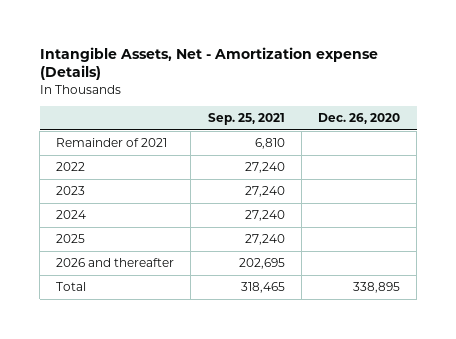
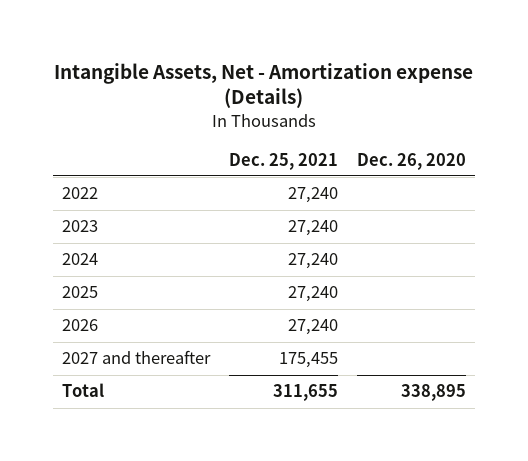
[207,113,285,126] Sep. 25, 2021 -> none
none -> [229,152,339,170] Dec. 25, 2021
[56,138,168,148] Remainder of 2021 -> none
none -> [62,319,99,332] 2026
[56,258,175,268] 2026 and thereafter -> [62,350,212,365] 2027 and thereafter

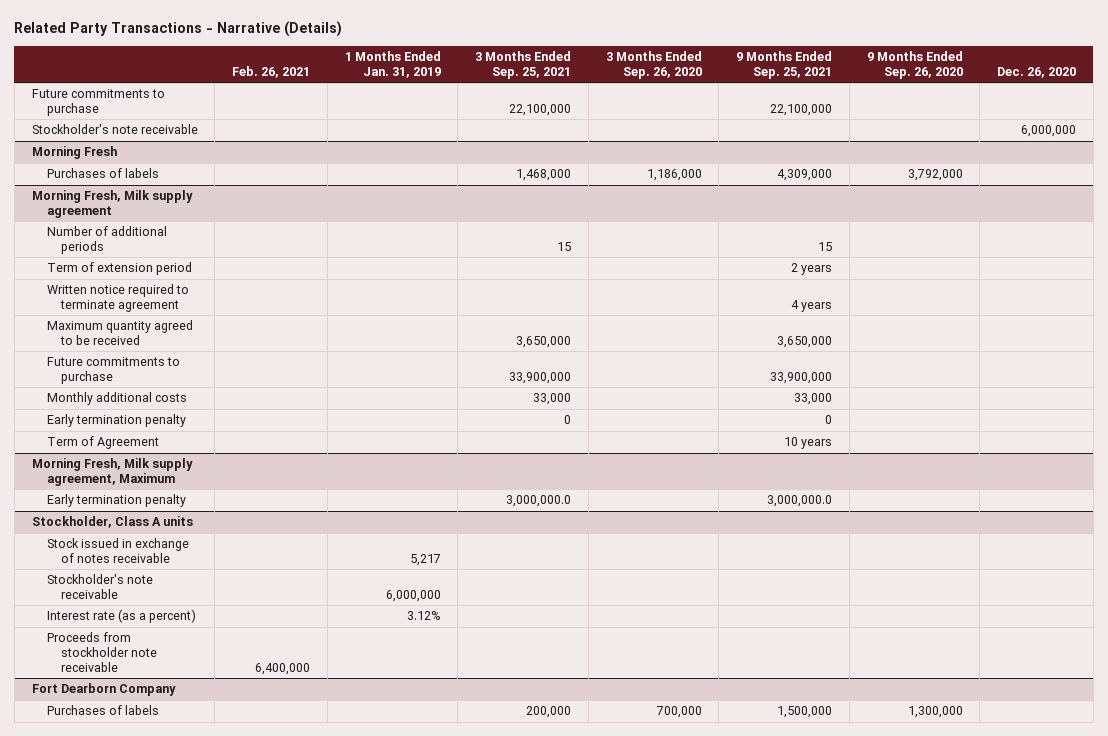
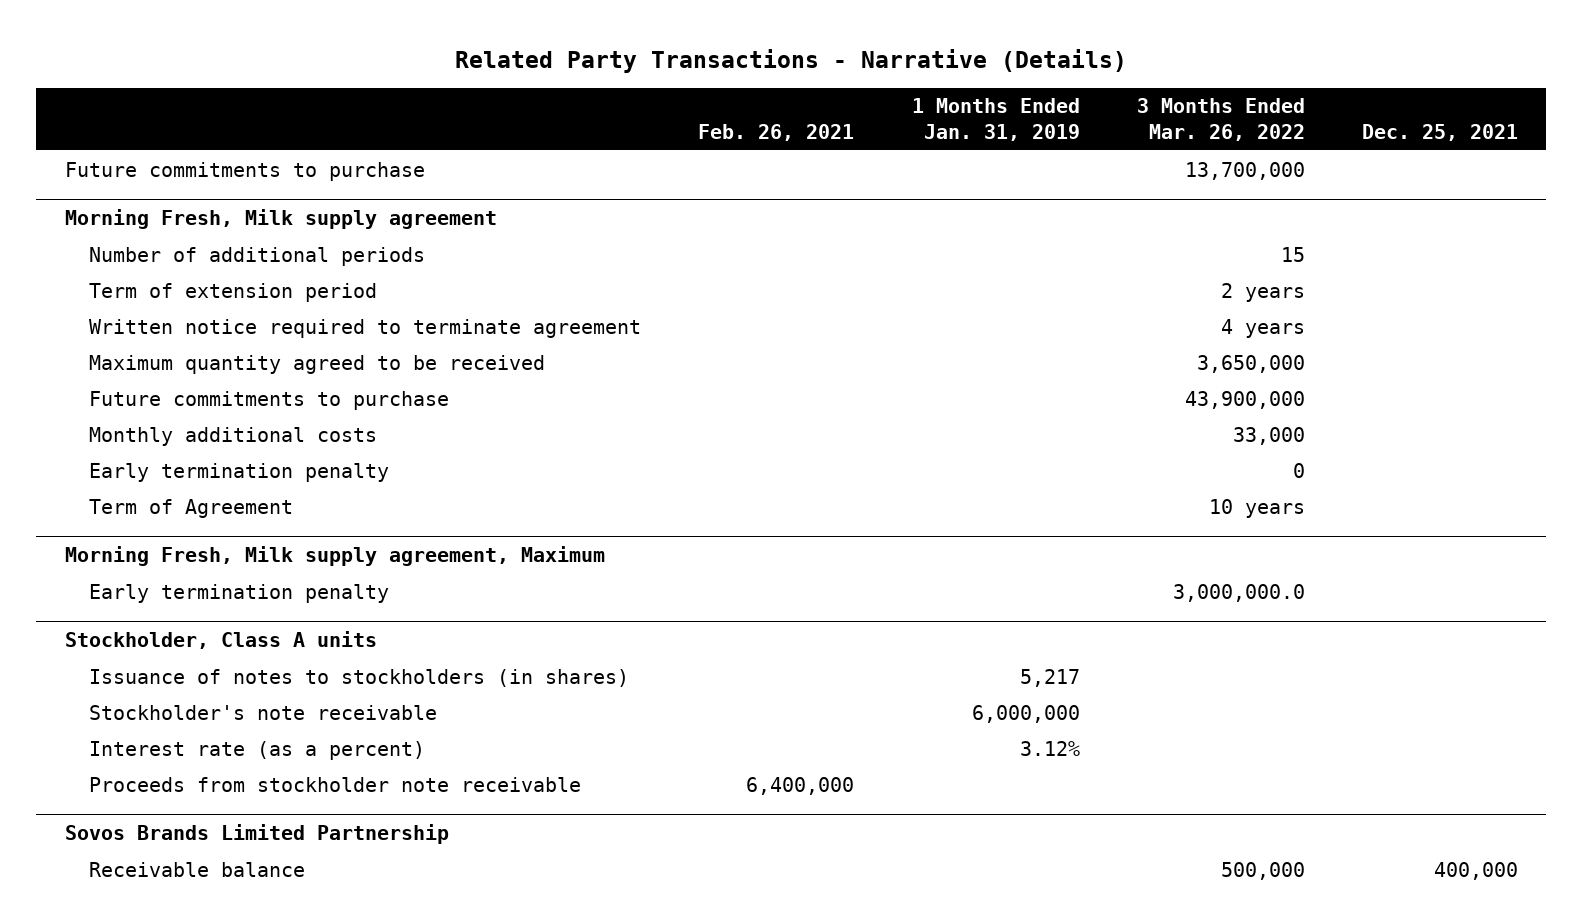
[475,50,572,79] 3 Months Ended Sep. 25, 2021 -> none
[605,50,702,79] 3 Months Ended Sep. 26, 2020 -> none
[736,50,833,79] 9 Months Ended Sep. 25, 2021 -> none
[866,50,963,79] 9 Months Ended Sep. 26, 2020 -> none
[997,66,1077,78] Dec. 26, 2020 -> none
none -> [1136,98,1305,141] 3 Months Ended Mar. 26, 2022
none -> [1361,123,1518,141] Dec. 25, 2021
[31,124,198,135] Stockholder's note receivable -> none
[31,146,117,160] Morning Fresh -> none
[46,168,159,179] Purchases of labels -> none
[46,538,189,564] Stock issued in exchange of notes receivable -> [89,668,630,687] Issuance of notes to stockholders (in shares)
[31,683,176,697] Fort Dearborn Company -> none
[46,705,159,716] Purchases of labels -> none
none -> [64,824,449,845] Sovos Brands Limited Partnership
none -> [89,861,306,877] Receivable balance

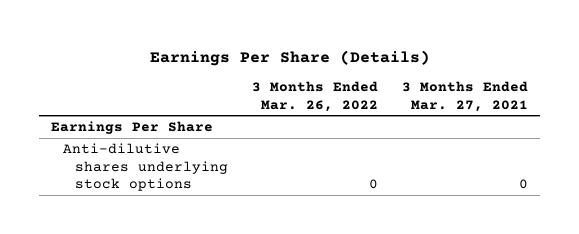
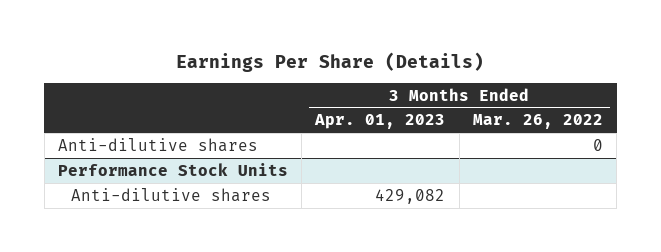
[401,81,528,112] 3 Months Ended Mar. 27, 2021 -> none
none -> [314,114,446,130] Apr. 01, 2023
[51,120,214,134] Earnings Per Share -> none
[63,142,229,192] Anti-dilutive shares underlying stock options -> [57,137,258,152] Anti-dilutive shares
none -> [57,162,288,176] Performance Stock Units
none -> [71,187,272,202] Anti-dilutive shares

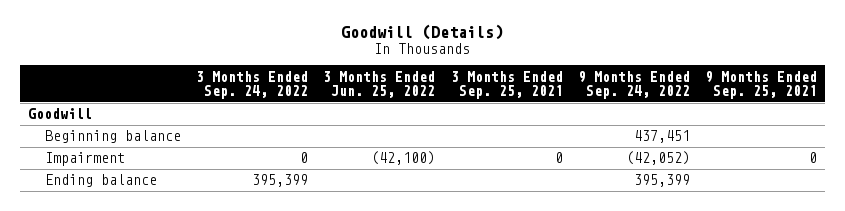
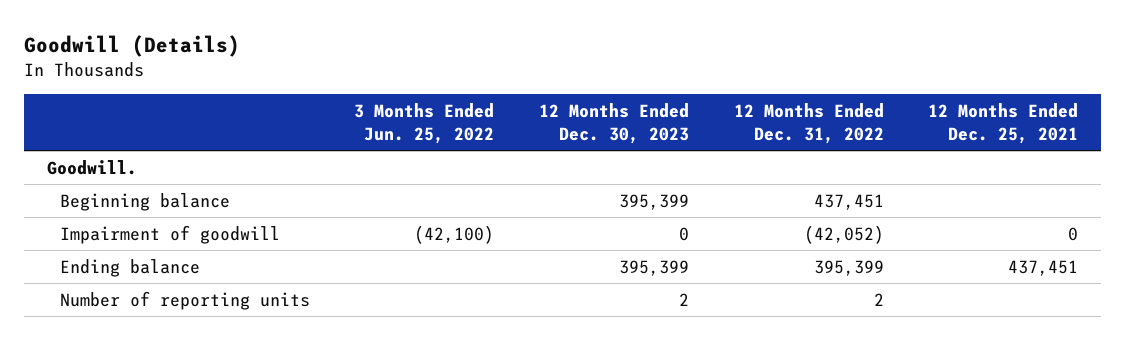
[195,70,308,99] 3 Months Ended Sep. 24, 2022 -> none
[450,70,563,99] 3 Months Ended Sep. 25, 2021 -> none
[577,70,690,99] 9 Months Ended Sep. 24, 2022 -> none
[705,70,818,99] 9 Months Ended Sep. 25, 2021 -> none
none -> [539,102,690,144] 12 Months Ended Dec. 30, 2023
none -> [733,102,884,144] 12 Months Ended Dec. 31, 2022
none -> [928,102,1079,144] 12 Months Ended Dec. 25, 2021
[27,108,92,120] Goodwill -> [46,159,137,175] Goodwill.
[44,152,125,167] Impairment -> [59,224,280,244] Impairment of goodwill
none -> [59,290,310,310] Number of reporting units

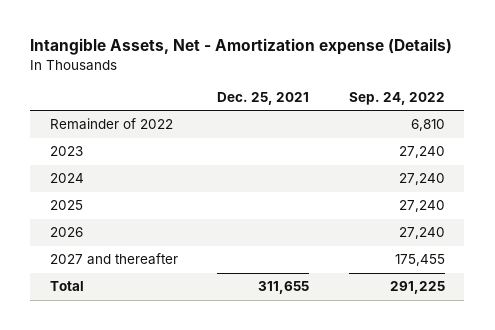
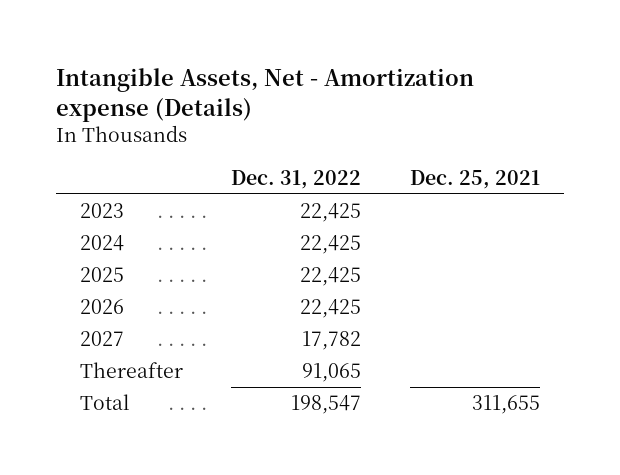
[348,91,445,105] Sep. 24, 2022 -> none
none -> [231,169,362,189] Dec. 31, 2022
[49,118,173,131] Remainder of 2022 -> none
none -> [80,331,125,347] 2027
[49,253,178,266] 2027 and thereafter -> [80,362,184,379] Thereafter

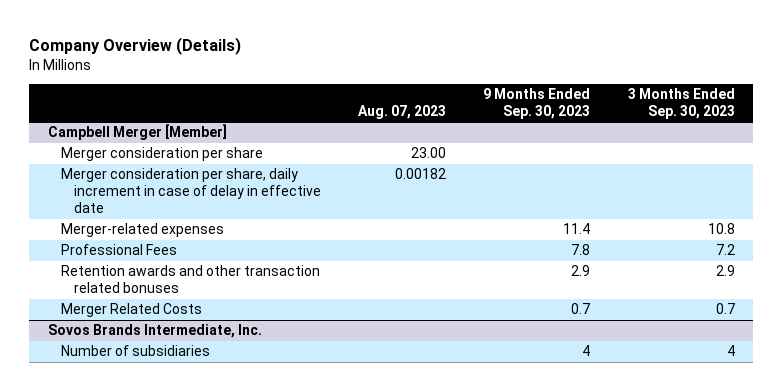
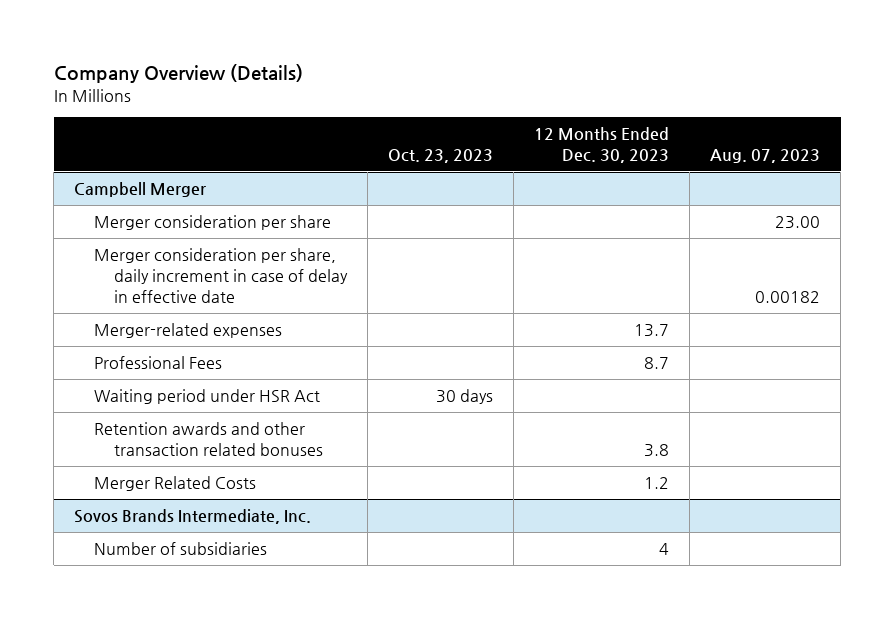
[483,87,591,119] 9 Months Ended Sep. 30, 2023 -> none
[627,87,735,119] 3 Months Ended Sep. 30, 2023 -> none
none -> [387,148,493,163] Oct. 23, 2023
none -> [533,127,669,163] 12 Months Ended Dec. 30, 2023
[47,124,227,141] Campbell Merger [Member] -> [74,182,207,198] Campbell Merger
none -> [93,389,320,405] Waiting period under HSR Act

